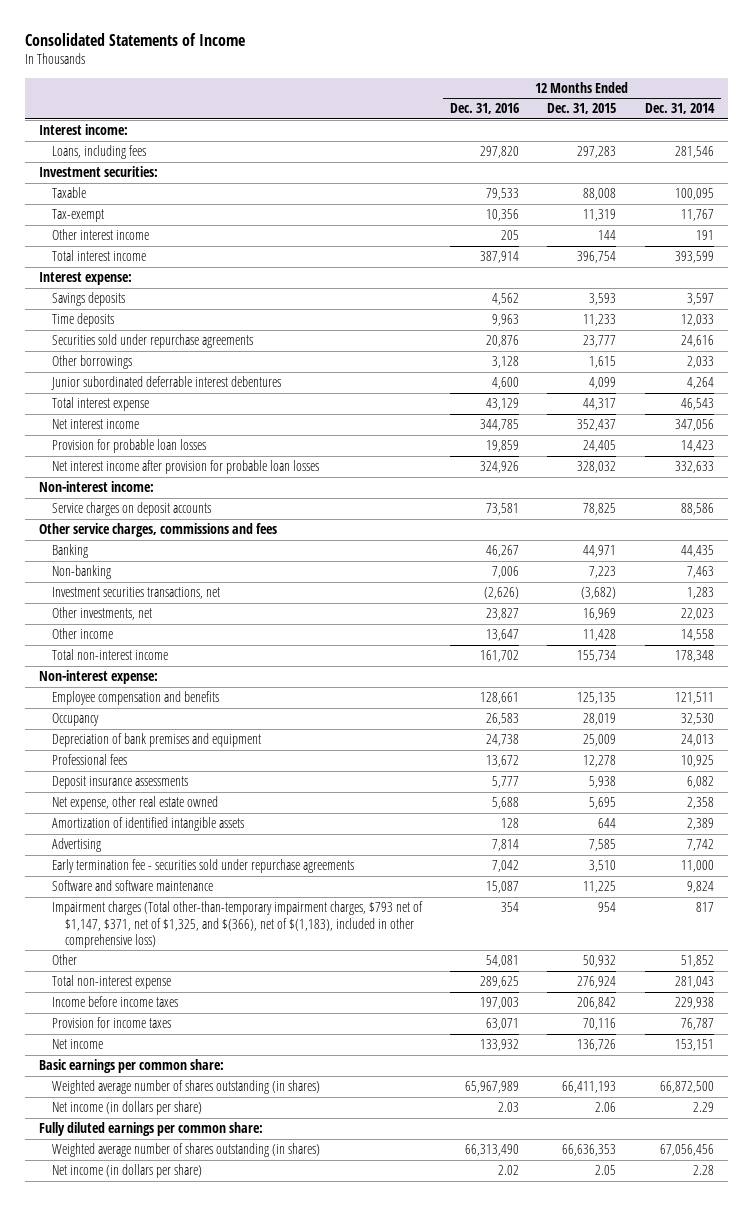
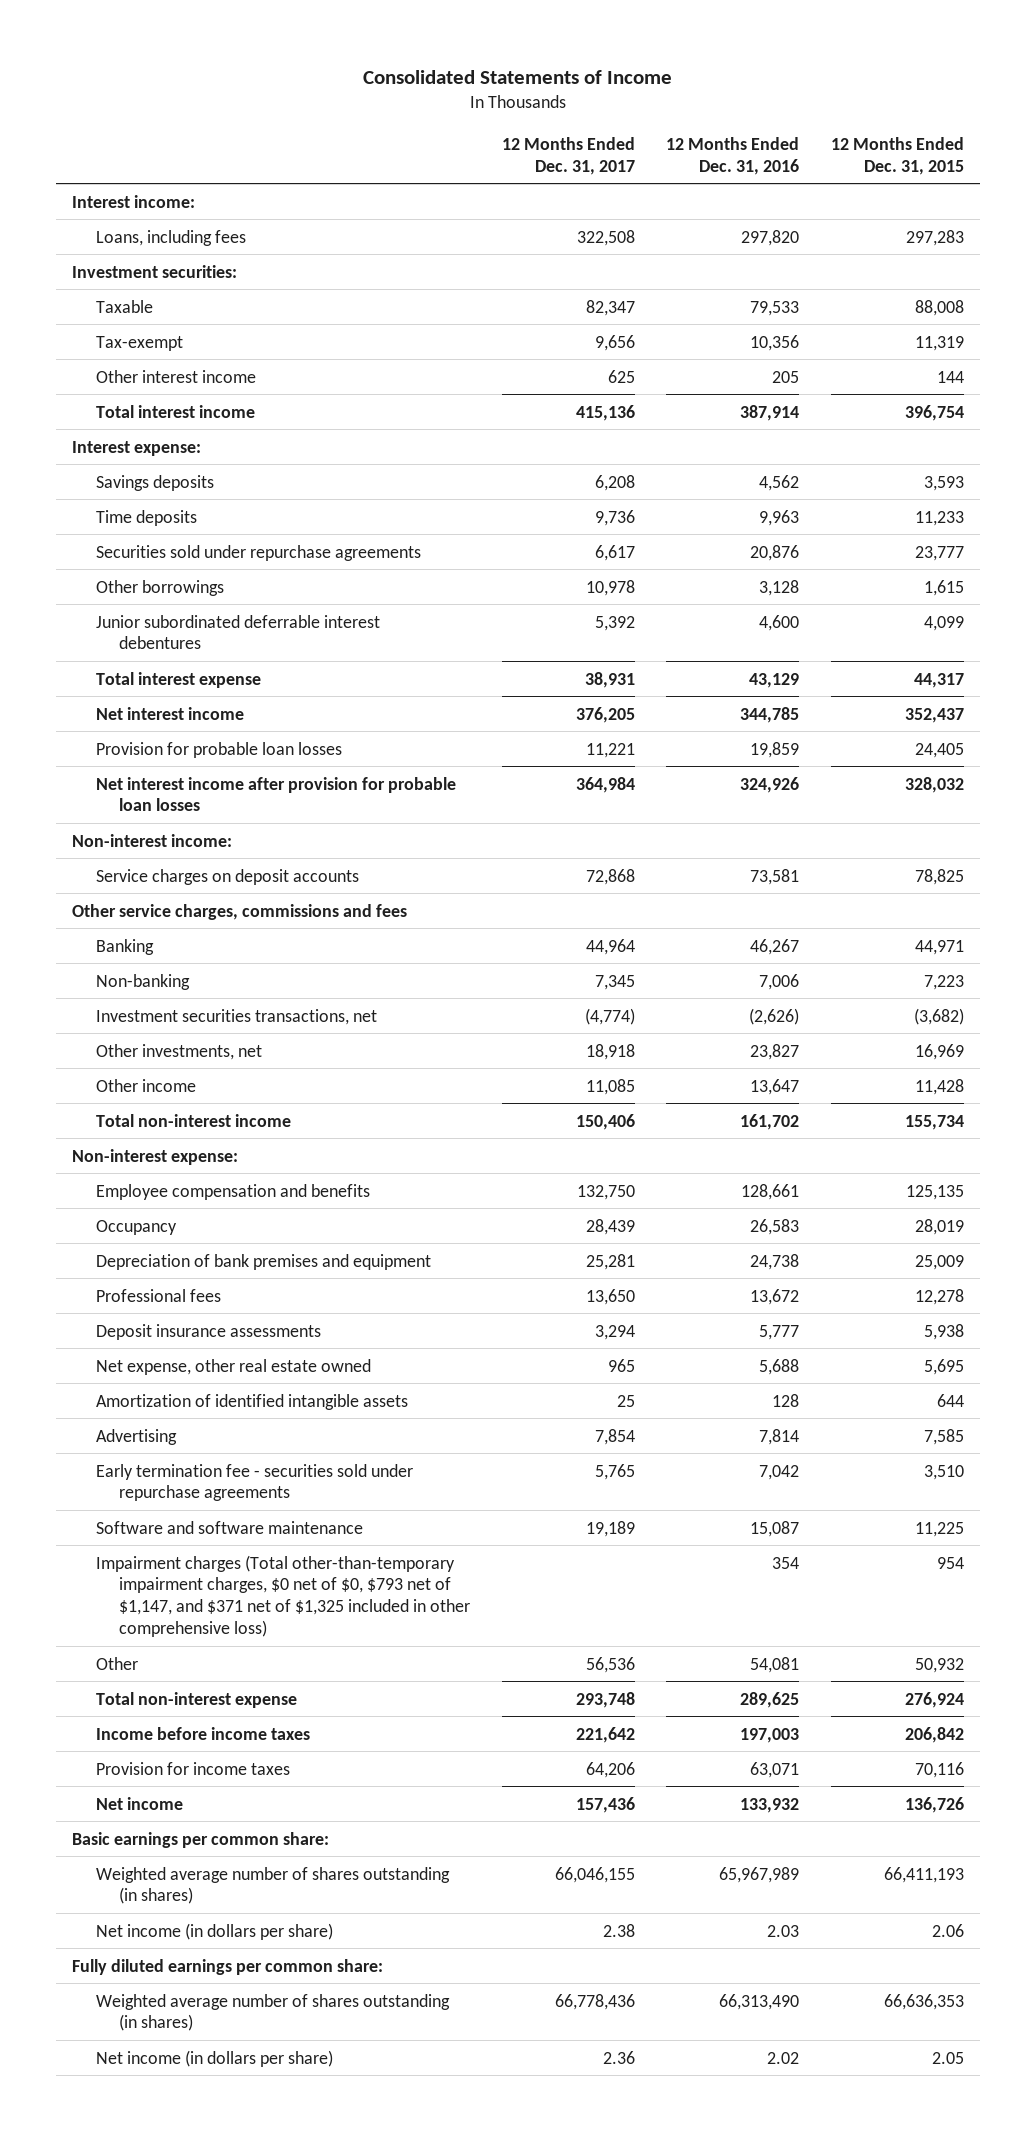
[644,103,715,115] Dec. 31, 2014 -> none
none -> [501,136,635,175] 12 Months Ended Dec. 31, 2017
[51,901,423,948] Impairment charges (Total other-than-temporary impairment charges, $793 net of $1,147, $371, net of $1,325, and $(366), net of $(1,183), included in other comprehensive loss) -> [95,1554,471,1637] Impairment charges (Total other-than-temporary impairment charges, $0 net of $0, $793 net of $1,147, and $371 net of $1,325 included in other comprehensive loss)

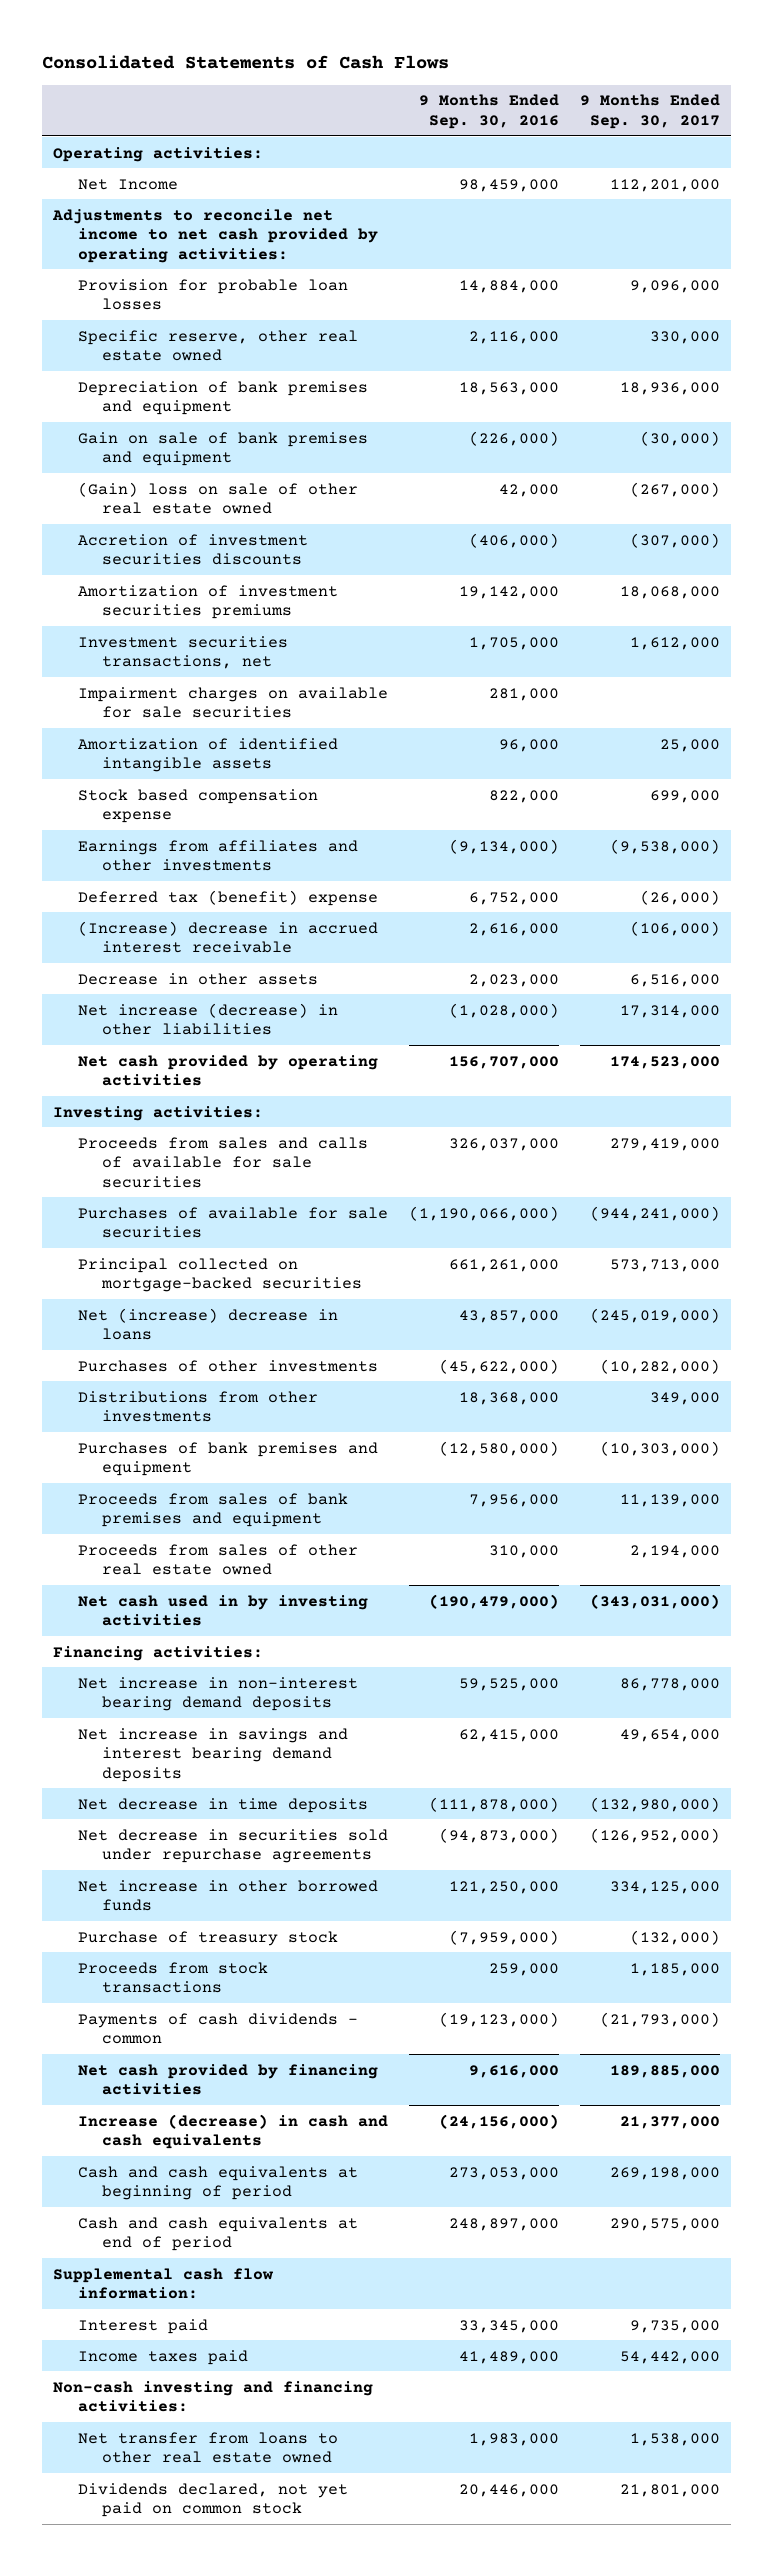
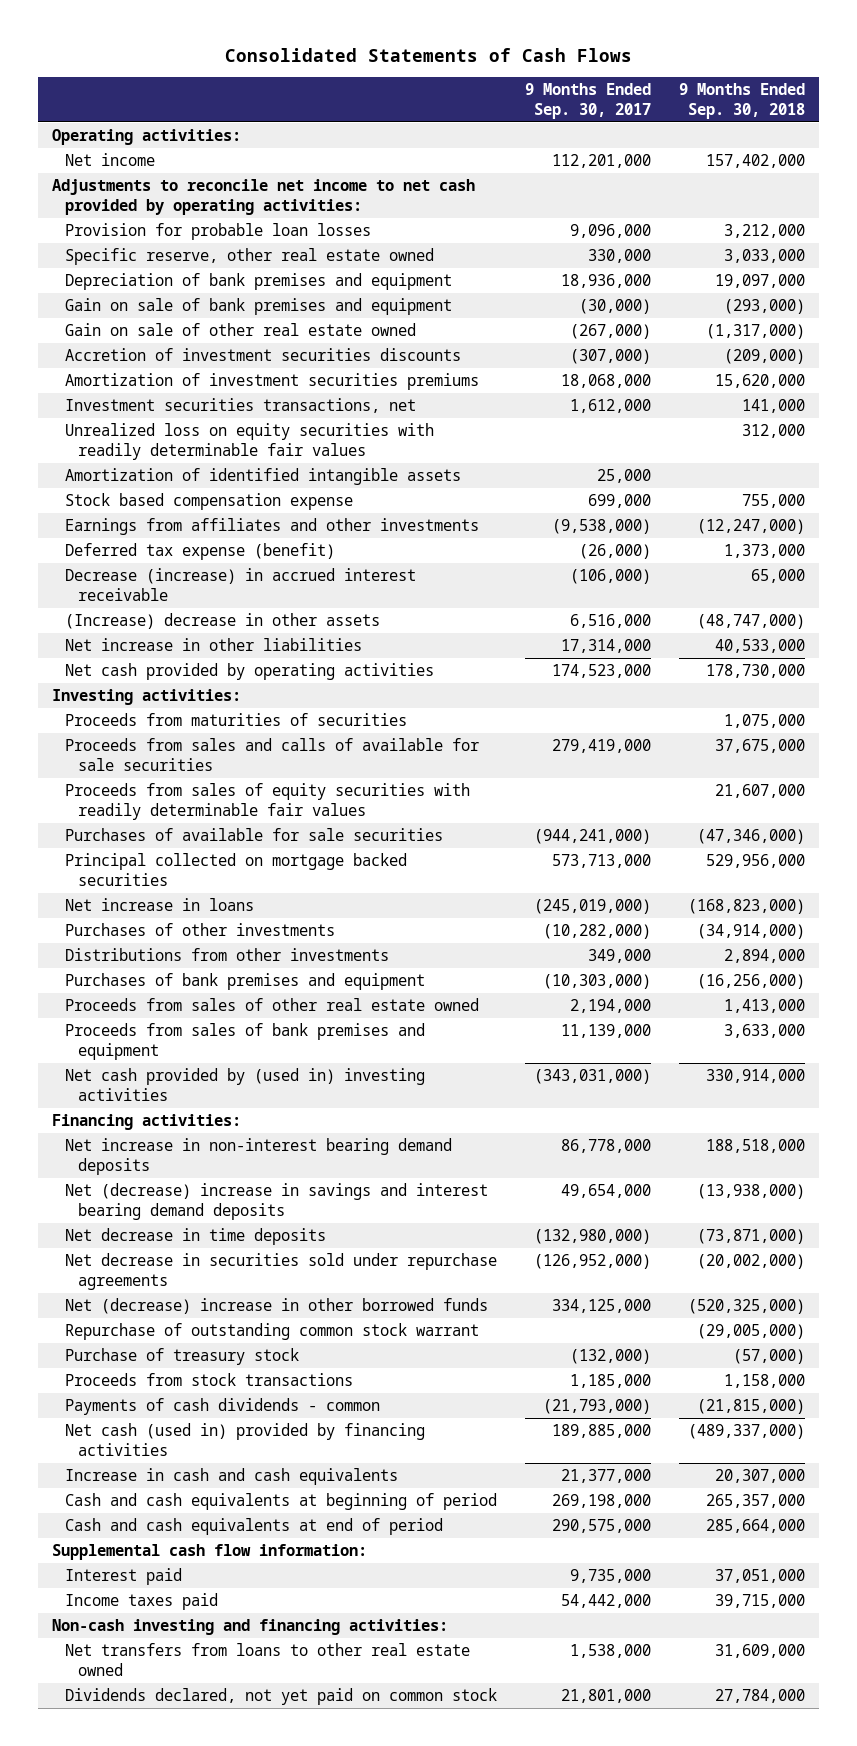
[419,94,560,129] 9 Months Ended Sep. 30, 2016 -> none
none -> [679,83,806,120] 9 Months Ended Sep. 30, 2018
[77,178,178,190] Net Income -> [65,152,156,166] Net income
[77,481,358,515] (Gain) loss on sale of other real estate owned -> [65,322,417,336] Gain on sale of other real estate owned
[77,686,388,719] Impairment charges on available for sale securities -> none
none -> [65,422,435,460] Unrealized loss on equity securities with readily determinable fair values
[77,889,378,906] Deferred tax (benefit) expense -> [65,542,336,560] Deferred tax expense (benefit)
[77,920,378,954] (Increase) decrease in accrued interest receivable -> [65,567,417,601] Decrease (increase) in accrued interest receivable
[77,972,318,985] Decrease in other assets -> [65,612,381,629] (Increase) decrease in other assets
[77,1002,338,1036] Net increase (decrease) in other liabilities -> [65,637,363,651] Net increase in other liabilities
none -> [65,712,408,726] Proceeds from maturities of securities
none -> [65,782,471,820] Proceeds from sales of equity securities with readily determinable fair values
[77,1257,363,1293] Principal collected on mortgage-backed securities -> [65,852,408,886] Principal collected on mortgage backed securities
[77,1307,338,1341] Net (increase) decrease in loans -> [65,897,255,911] Net increase in loans
[77,1492,348,1528] Proceeds from sales of bank premises and equipment -> [65,1022,426,1060] Proceeds from sales of bank premises and equipment
[77,1594,368,1627] Net cash used in by investing activities -> [65,1067,426,1101] Net cash provided by (used in) investing activities
[77,1727,348,1782] Net increase in savings and interest bearing demand deposits -> [65,1182,489,1220] Net (decrease) increase in savings and interest bearing demand deposits
[77,1879,378,1912] Net increase in other borrowed funds -> [65,1297,489,1314] Net (decrease) increase in other borrowed funds
none -> [65,1322,480,1340] Repurchase of outstanding common stock warrant
[77,2063,378,2096] Net cash provided by financing activities -> [65,1422,426,1456] Net cash (used in) provided by financing activities
[77,2113,388,2150] Increase (decrease) in cash and cash equivalents -> [65,1467,399,1485] Increase in cash and cash equivalents
[77,2431,338,2464] Net transfer from loans to other real estate owned -> [65,1642,471,1676] Net transfers from loans to other real estate owned

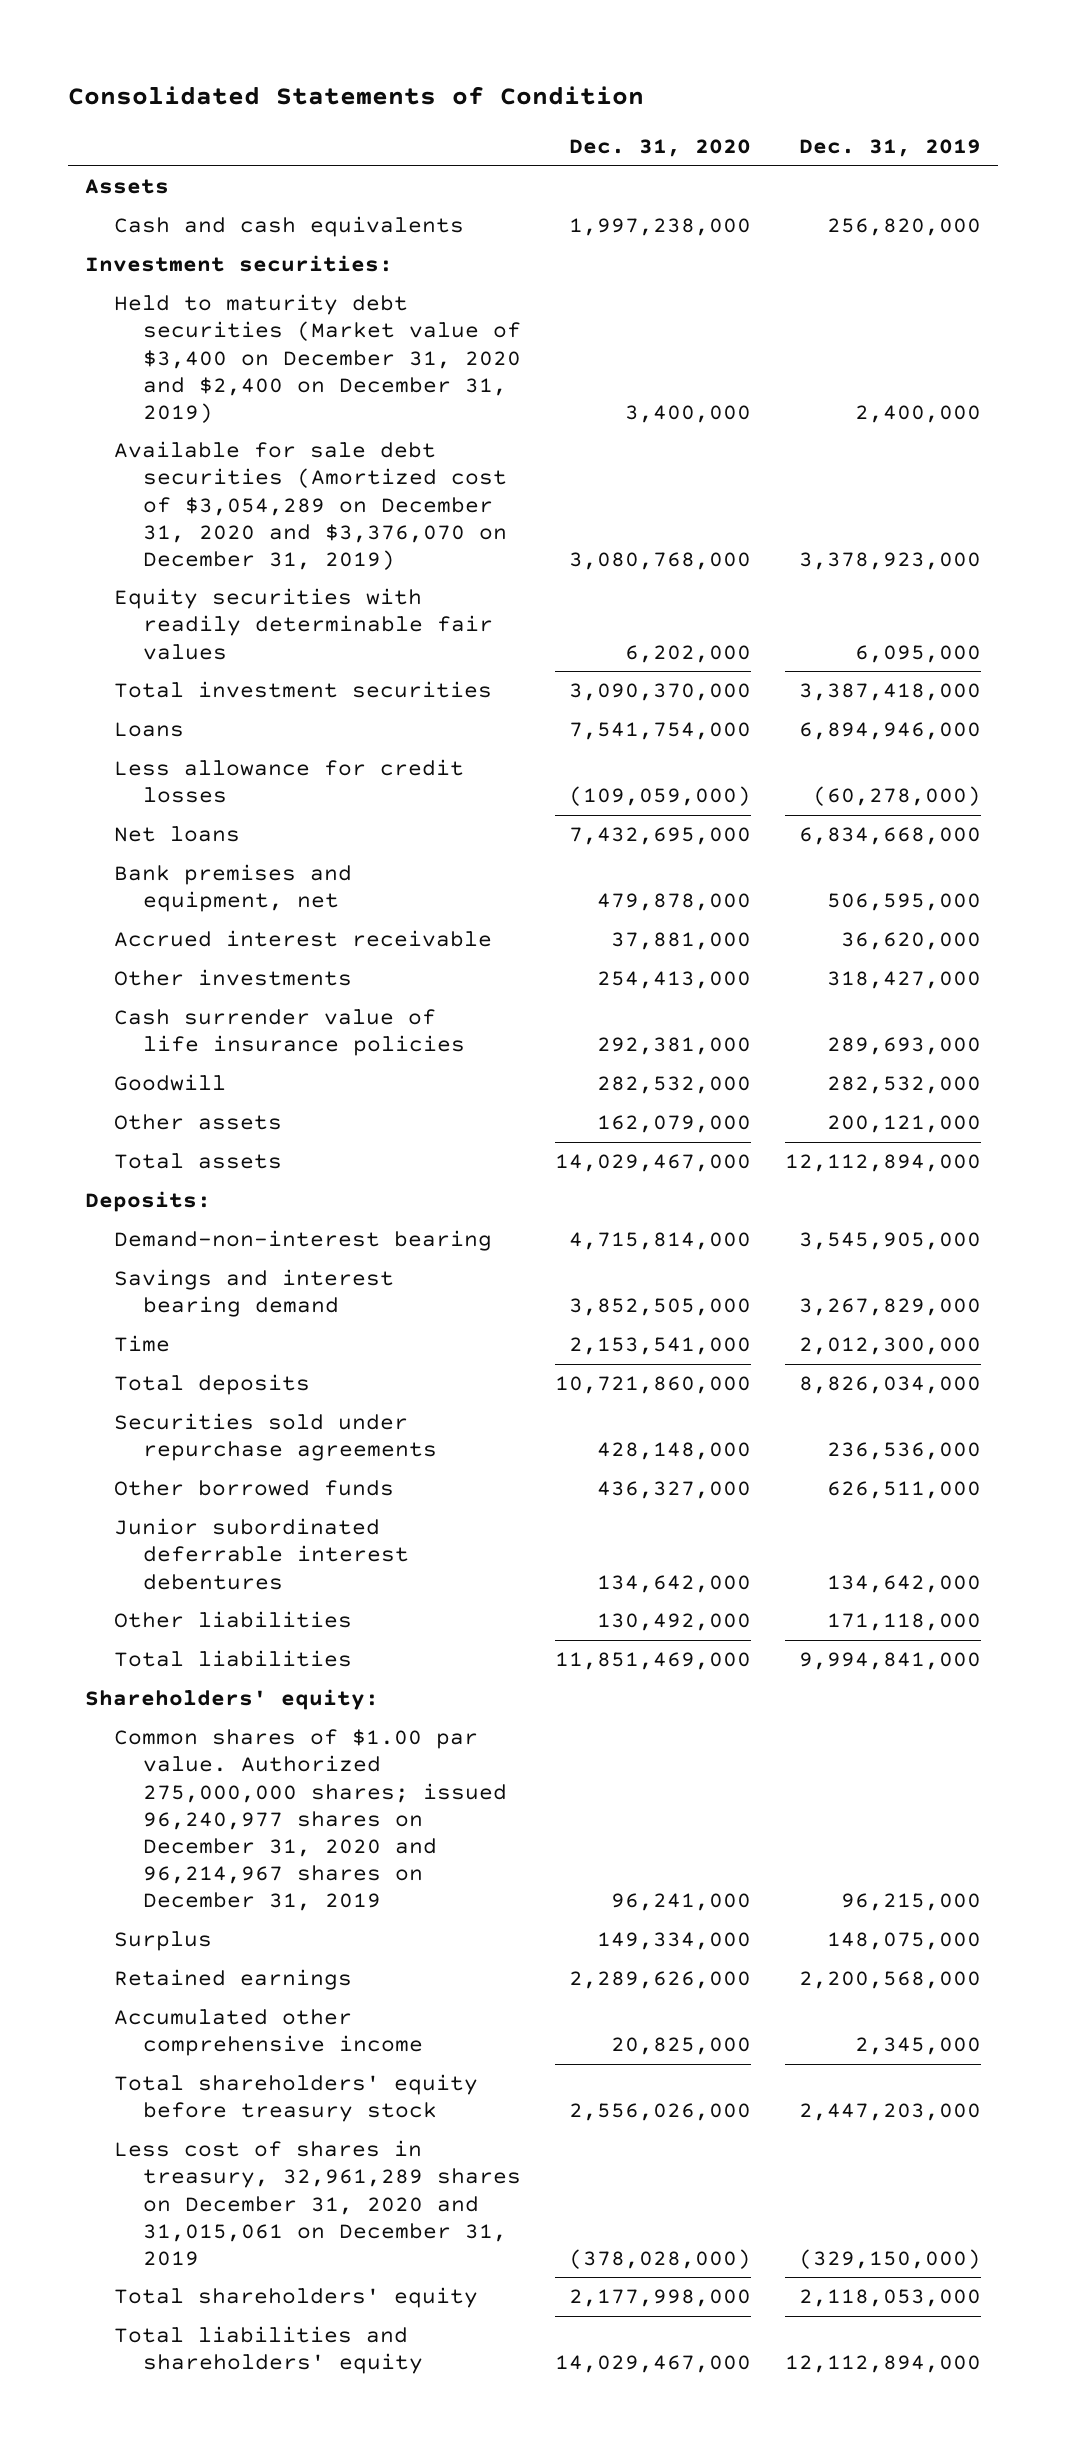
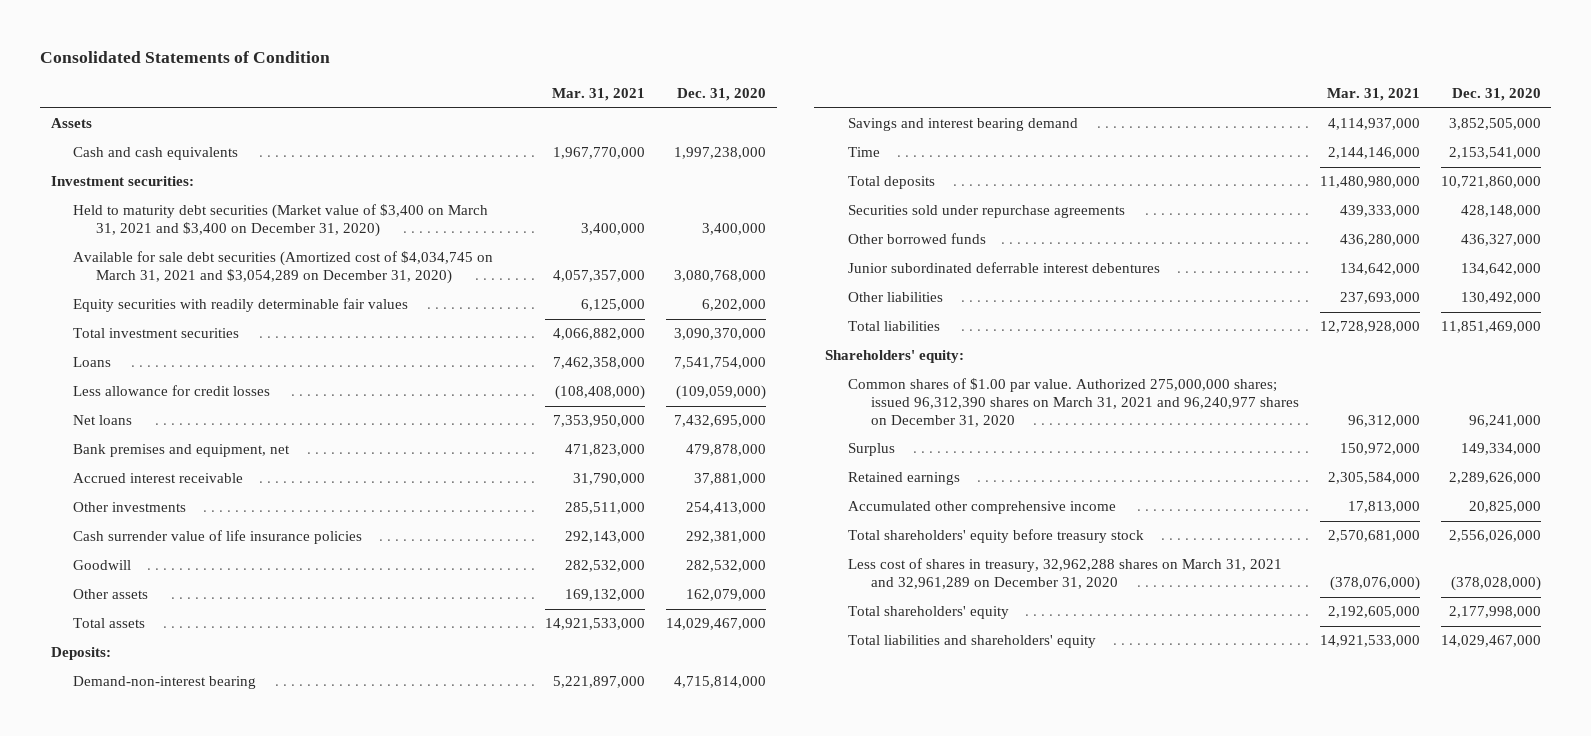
[799,139,982,158] Dec. 31, 2019 -> none
none -> [552,87,646,101] Mar. 31, 2021
[113,294,522,423] Held to maturity debt securities (Market value of $3,400 on December 31, 2020 and $2,400 on December 31, 2019) -> [73,204,489,238] Held to maturity debt securities (Market value of $3,400 on March 31, 2021 and $3,400 on December 31, 2020)
[113,441,508,570] Available for sale debt securities (Amortized cost of $3,054,289 on December 31, 2020 and $3,376,070 on December 31, 2019) -> [73,251,494,285] Available for sale debt securities (Amortized cost of $4,034,745 on March 31, 2021 and $3,054,289 on December 31, 2020)
[113,1729,508,1912] Common shares of $1.00 par value. Authorized 275,000,000 shares; issued 96,240,977 shares on December 31, 2020 and 96,214,967 shares on December 31, 2019 -> [847,378,1299,427] Common shares of $1.00 par value. Authorized 275,000,000 shares; issued 96,312,390 shares on March 31, 2021 and 96,240,977 shares on December 31, 2020
[113,2140,522,2266] Less cost of shares in treasury, 32,961,289 shares on December 31, 2020 and 31,015,061 on December 31, 2019 -> [847,558,1282,590] Less cost of shares in treasury, 32,962,288 shares on March 31, 2021 and 32,961,289 on December 31, 2020

